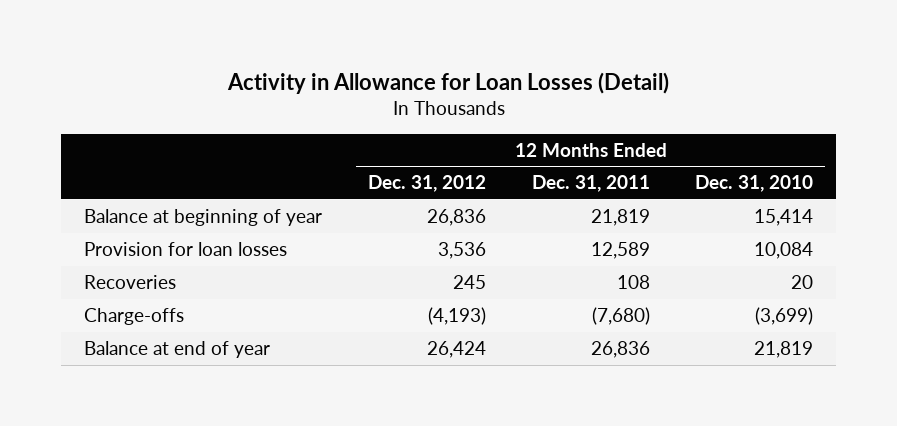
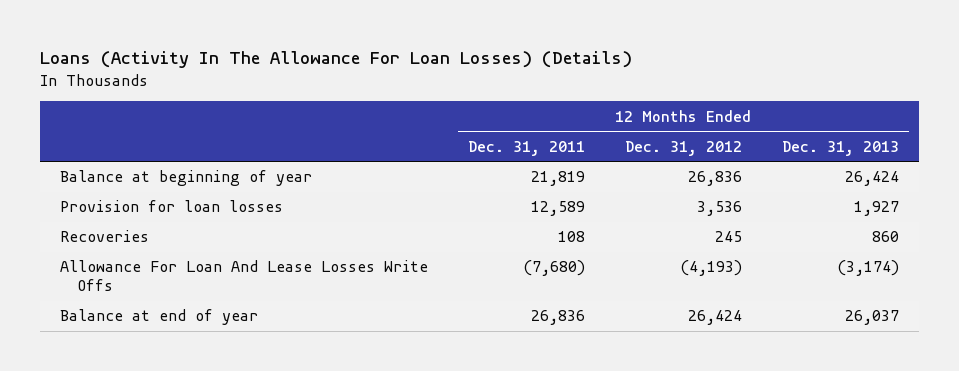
[226,72,669,95] Activity in Allowance for Loan Losses (Detail) -> [39,51,632,69] Loans (Activity In The Allowance For Loan Losses) (Details)
[695,175,814,193] Dec. 31, 2010 -> none
none -> [781,140,899,156] Dec. 31, 2013
[84,307,185,325] Charge-offs -> [59,260,428,292] Allowance For Loan And Lease Losses Write Offs

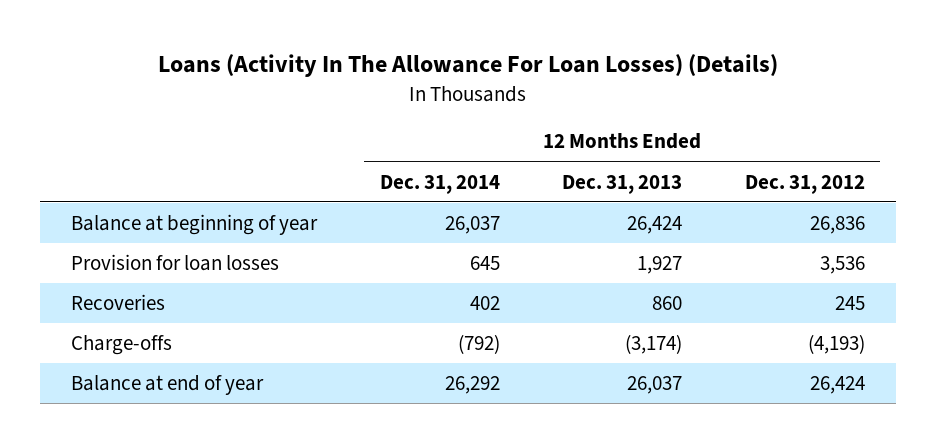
[467,140,585,156] Dec. 31, 2011 -> none
none -> [379,174,500,194] Dec. 31, 2014
[59,260,428,292] Allowance For Loan And Lease Losses Write Offs -> [71,334,173,355] Charge-offs

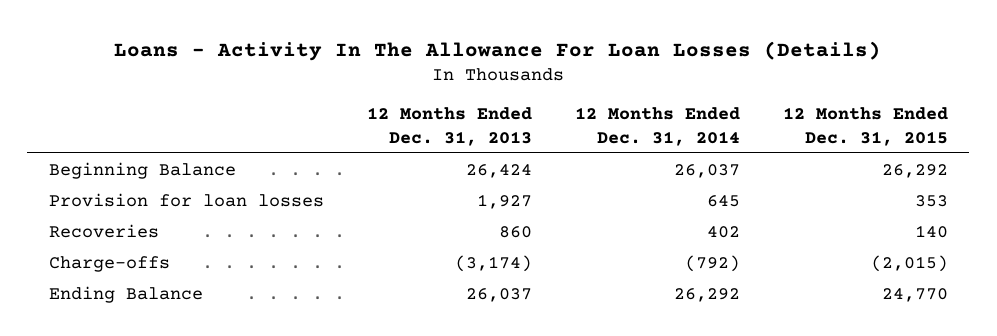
[157,54,778,78] Loans (Activity In The Allowance For Loan Losses) (Details) -> [114,40,882,61] Loans - Activity In The Allowance For Loan Losses (Details)
[744,174,865,194] Dec. 31, 2012 -> none
none -> [782,107,948,146] 12 Months Ended Dec. 31, 2015
[71,213,319,235] Balance at beginning of year -> [48,161,236,179] Beginning Balance
[71,374,265,395] Balance at end of year -> [48,285,203,303] Ending Balance

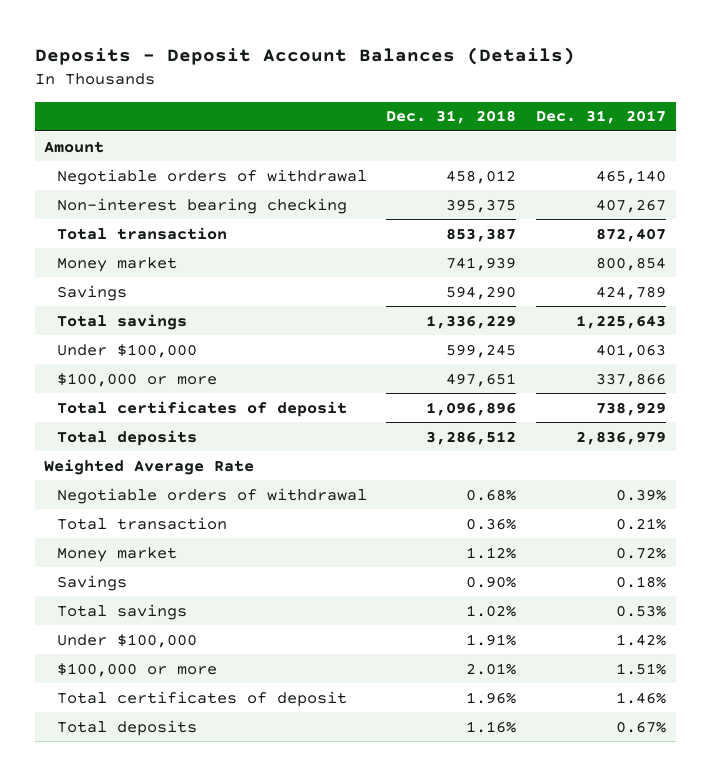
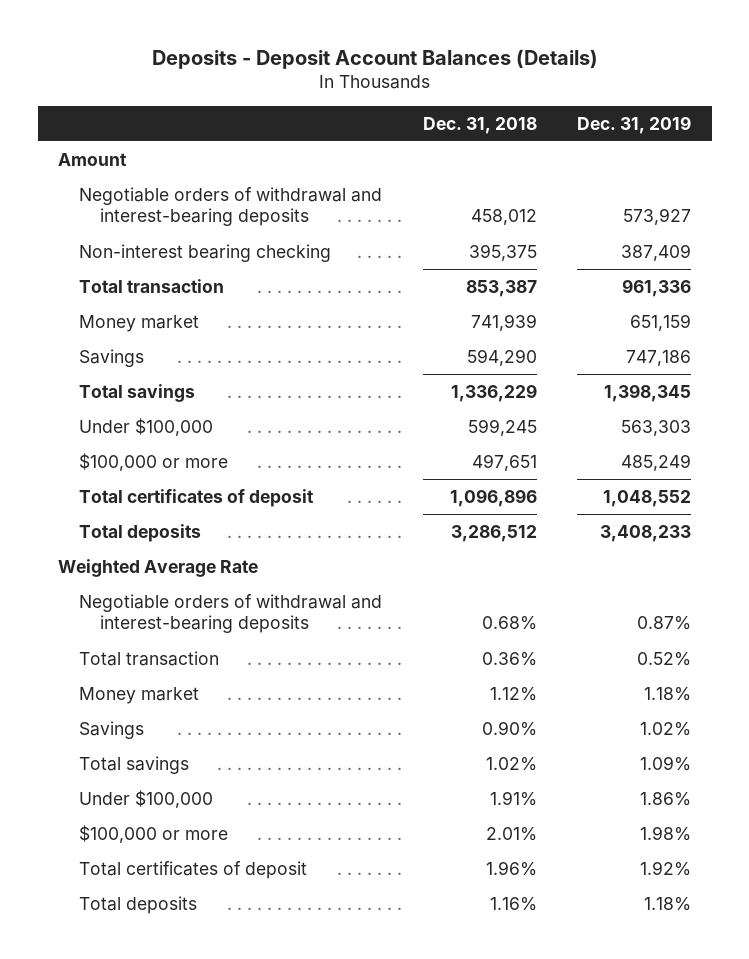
[535,110,666,125] Dec. 31, 2017 -> none
none -> [577,115,692,134] Dec. 31, 2019
[56,168,367,185] Negotiable orders of withdrawal -> [78,186,382,227] Negotiable orders of withdrawal and interest-bearing deposits
[56,487,367,504] Negotiable orders of withdrawal -> [78,593,382,634] Negotiable orders of withdrawal and interest-bearing deposits

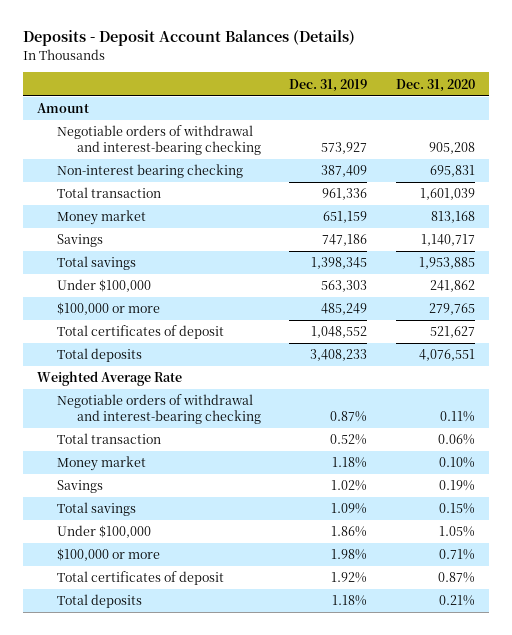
[422,116,537,134] Dec. 31, 2018 -> none
none -> [395,78,475,92] Dec. 31, 2020
[78,186,382,227] Negotiable orders of withdrawal and interest-bearing deposits -> [56,125,261,156] Negotiable orders of withdrawal and interest-bearing checking
[78,593,382,634] Negotiable orders of withdrawal and interest-bearing deposits -> [56,394,261,425] Negotiable orders of withdrawal and interest-bearing checking

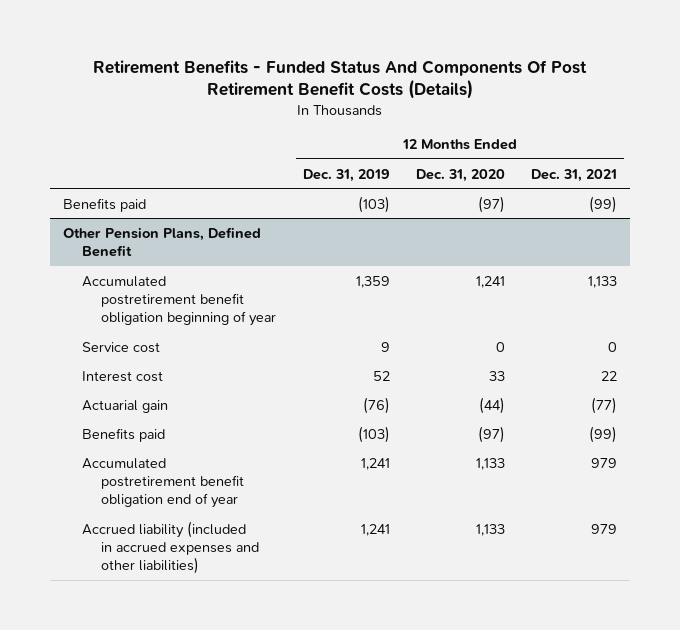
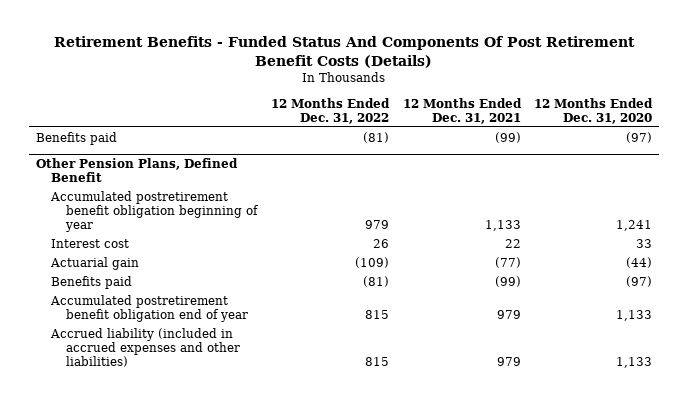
[302,168,390,182] Dec. 31, 2019 -> none
none -> [270,97,390,125] 12 Months Ended Dec. 31, 2022
[82,341,161,353] Service cost -> none

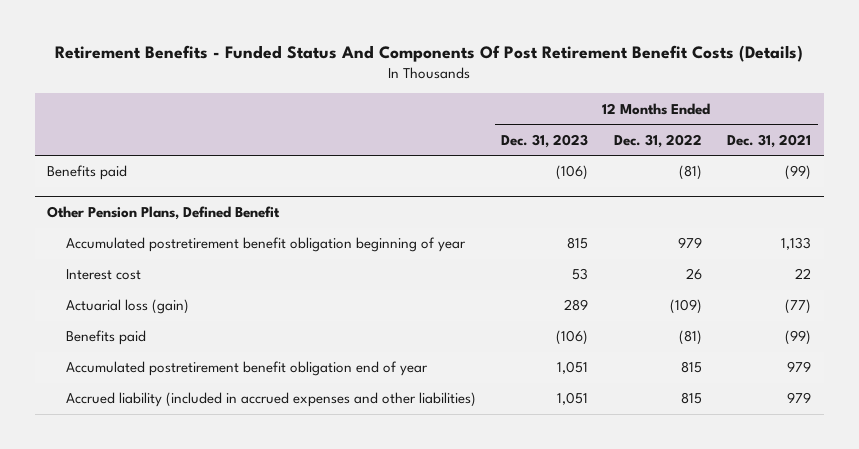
[534,97,654,125] 12 Months Ended Dec. 31, 2020 -> none
none -> [501,133,589,148] Dec. 31, 2023
[49,256,139,270] Actuarial gain -> [65,299,189,315] Actuarial loss (gain)

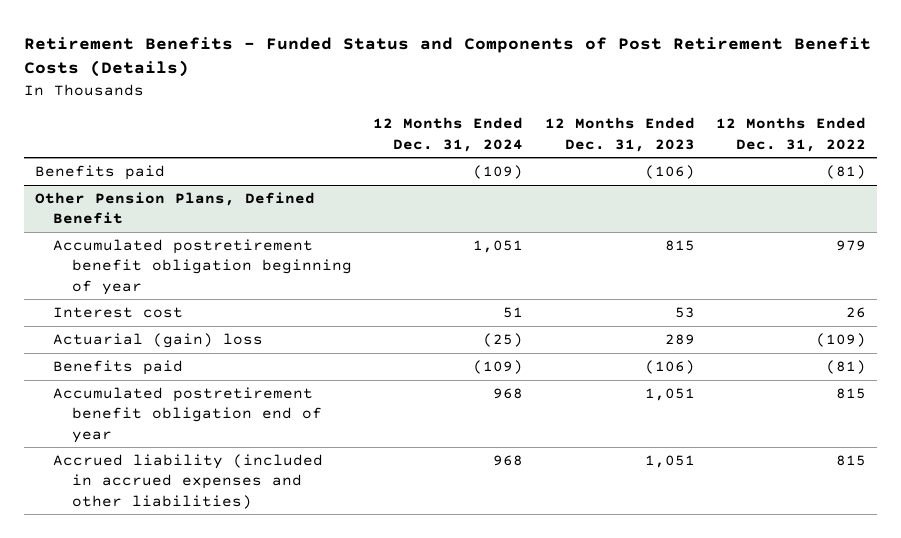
[55,44,804,62] Retirement Benefits - Funded Status And Components Of Post Retirement Benefit Costs (Details) -> [24,36,872,78] Retirement Benefits - Funded Status and Components of Post Retirement Benefit Costs (Details)
[727,133,812,148] Dec. 31, 2021 -> none
none -> [373,117,524,152] 12 Months Ended Dec. 31, 2024
[65,299,189,315] Actuarial loss (gain) -> [53,332,264,348] Actuarial (gain) loss

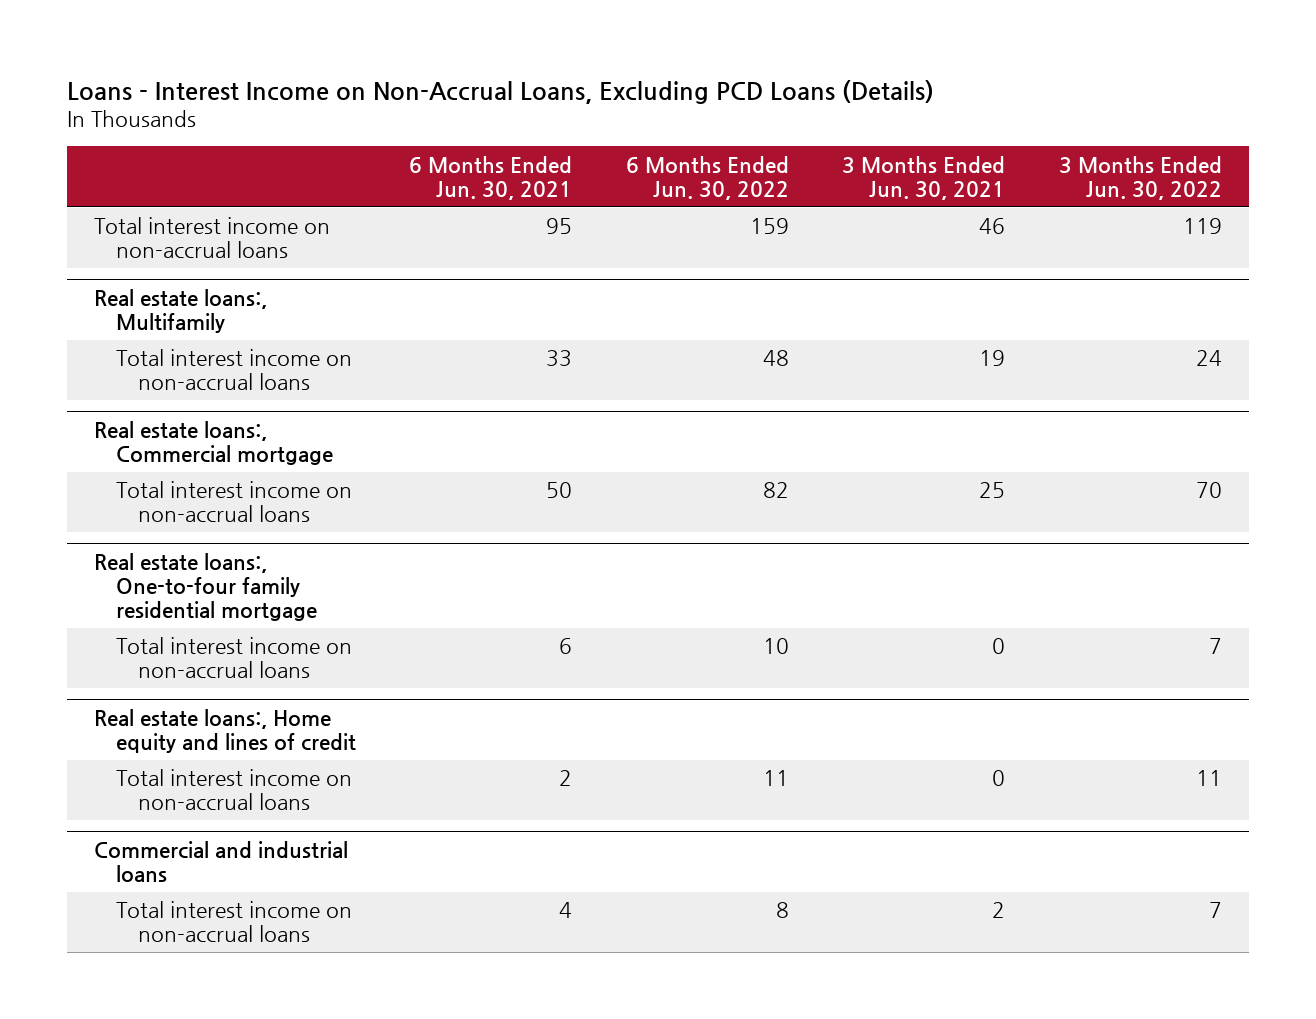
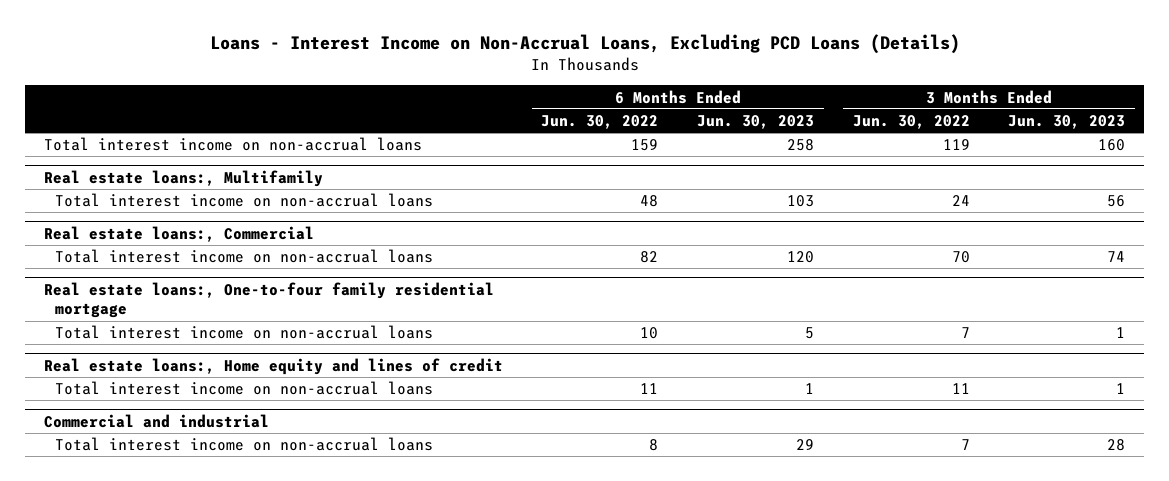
[409,155,573,200] 6 Months Ended Jun. 30, 2021 -> none
[842,155,1006,200] 3 Months Ended Jun. 30, 2021 -> none
none -> [697,115,815,130] Jun. 30, 2023
none -> [1008,115,1126,130] Jun. 30, 2023
[94,421,334,466] Real estate loans:, Commercial mortgage -> [43,225,314,242] Real estate loans:, Commercial
[94,841,349,883] Commercial and industrial loans -> [43,413,269,428] Commercial and industrial

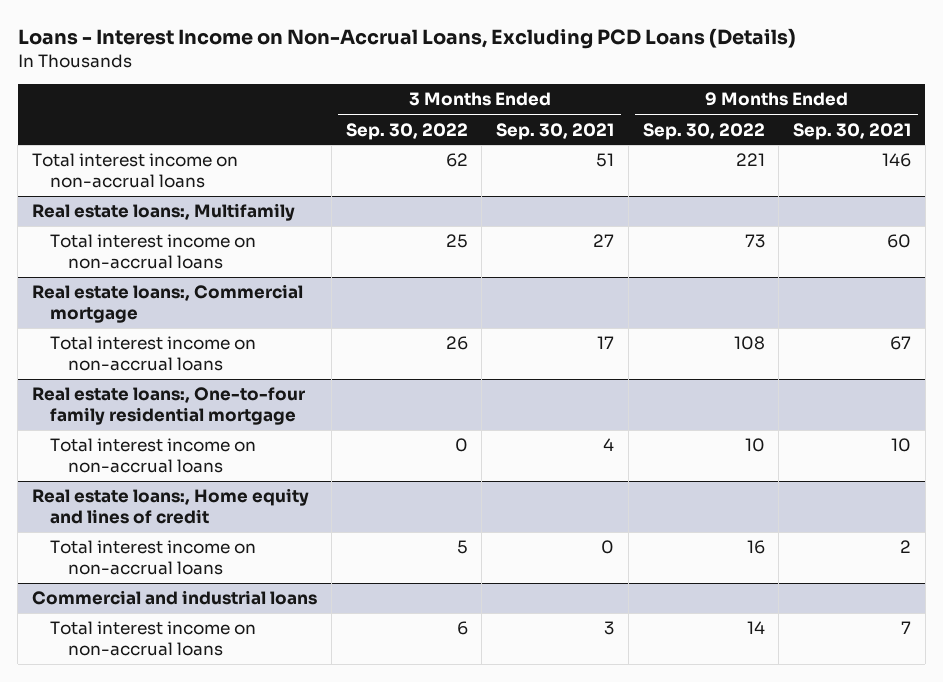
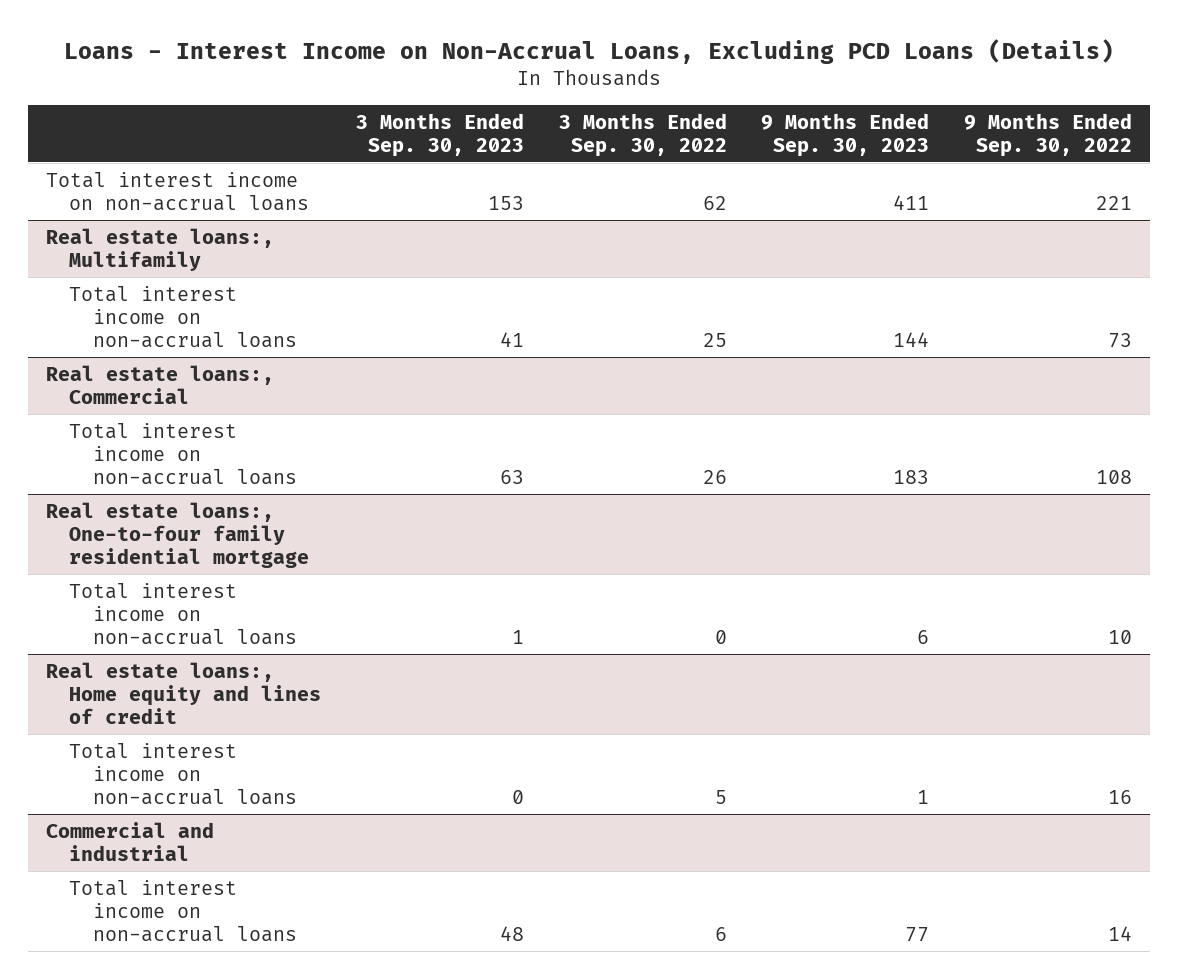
[496,122,615,140] Sep. 30, 2021 -> none
[792,122,911,140] Sep. 30, 2021 -> none
none -> [355,112,524,157] 3 Months Ended Sep. 30, 2023
none -> [761,112,930,157] 9 Months Ended Sep. 30, 2023
[32,284,304,323] Real estate loans:, Commercial mortgage -> [45,364,274,405] Real estate loans:, Commercial
[32,590,318,606] Commercial and industrial loans -> [45,821,214,862] Commercial and industrial

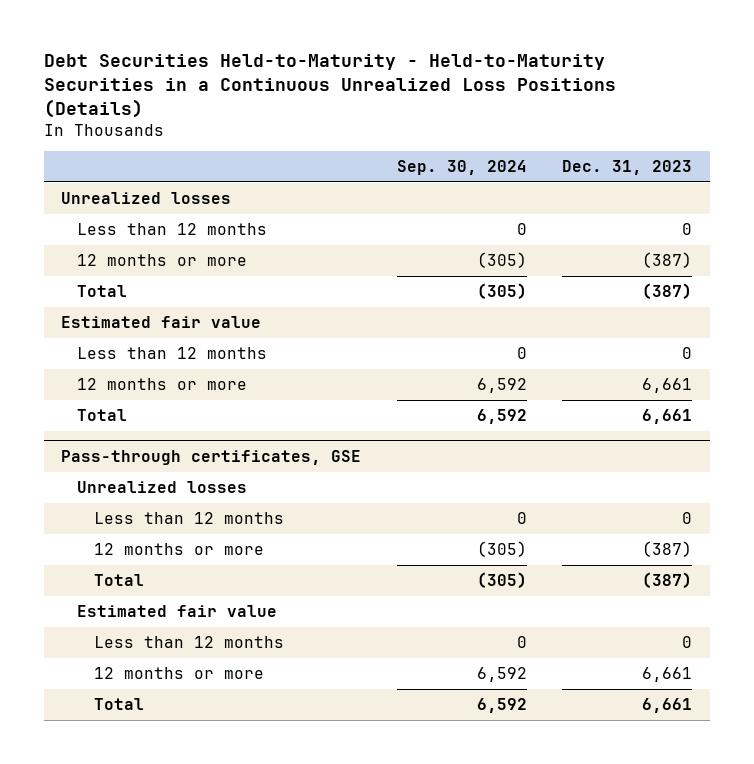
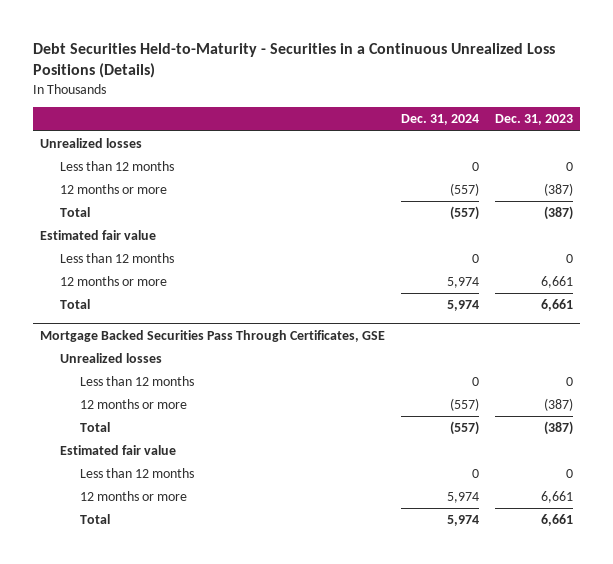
[43,54,616,118] Debt Securities Held-to-Maturity - Held-to-Maturity Securities in a Continuous Unrealized Loss Positions (Details) -> [32,42,555,79] Debt Securities Held-to-Maturity - Securities in a Continuous Unrealized Loss Positions (Details)
[396,159,527,175] Sep. 30, 2024 -> none
none -> [401,114,480,126] Dec. 31, 2024
[61,449,362,465] Pass-through certificates, GSE -> [40,330,386,343] Mortgage Backed Securities Pass Through Certificates, GSE

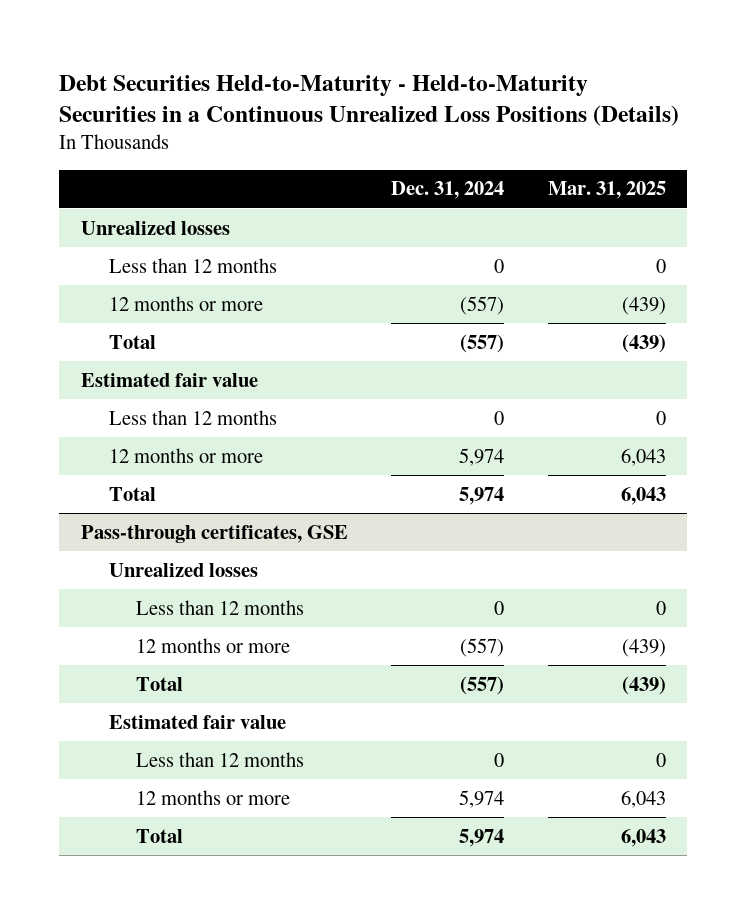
[32,42,555,79] Debt Securities Held-to-Maturity - Securities in a Continuous Unrealized Loss Positions (Details) -> [59,74,680,127] Debt Securities Held-to-Maturity - Held-to-Maturity Securities in a Continuous Unrealized Loss Positions (Details)
[494,114,573,126] Dec. 31, 2023 -> none
none -> [547,181,666,200] Mar. 31, 2025
[40,330,386,343] Mortgage Backed Securities Pass Through Certificates, GSE -> [80,524,348,543] Pass-through certificates, GSE

